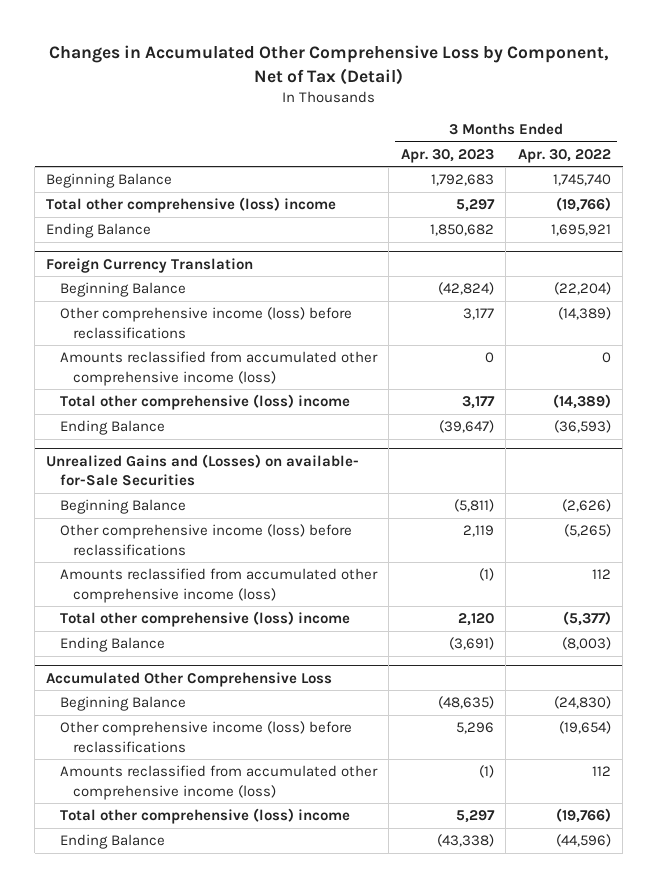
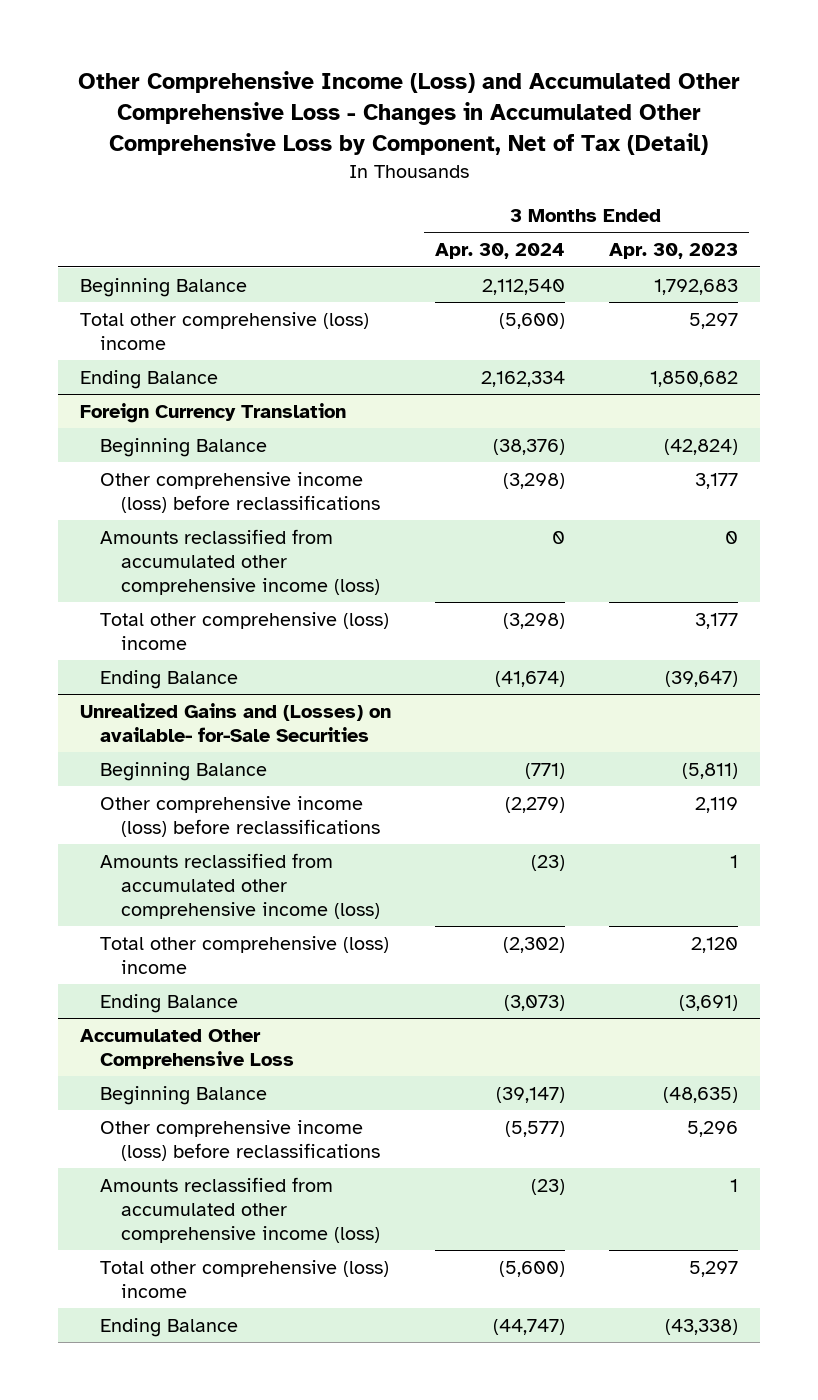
[48,45,608,85] Changes in Accumulated Other Comprehensive Loss by Component, Net of Tax (Detail) -> [78,71,741,156] Other Comprehensive Income (Loss) and Accumulated Other Comprehensive Loss - Changes in Accumulated Other Comprehensive Loss by Component, Net of Tax (Detail)
[517,148,611,163] Apr. 30, 2022 -> none
none -> [435,243,566,260] Apr. 30, 2024
[478,568,494,582] (1) -> [729,854,738,868] 1
[478,765,494,779] (1) -> [729,1178,738,1192] 1

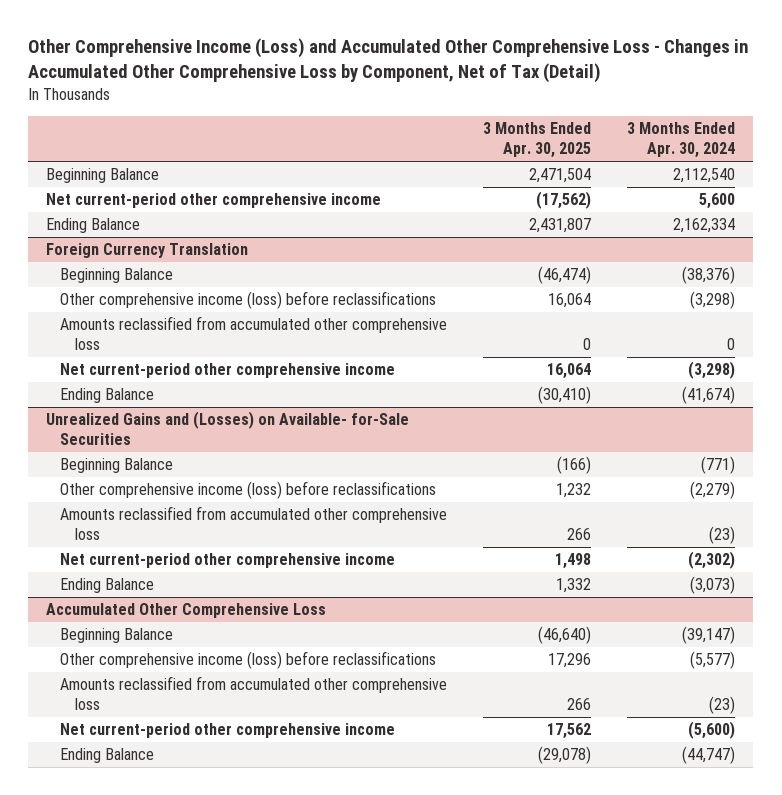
[608,243,738,260] Apr. 30, 2023 -> none
none -> [483,122,592,159] 3 Months Ended Apr. 30, 2025
[80,311,370,350] Total other comprehensive (loss) income -> [46,193,382,209] Net current-period other comprehensive income
[499,312,566,329] (5,600) -> [699,193,736,210] 5,600
[100,528,380,595] Amounts reclassified from accumulated other comprehensive income (loss) -> [60,316,448,351] Amounts reclassified from accumulated other comprehensive loss
[100,611,390,650] Total other comprehensive (loss) income -> [60,363,396,379] Net current-period other comprehensive income
[80,702,392,742] Unrealized Gains and (Losses) on available- for-Sale Securities -> [46,411,410,446] Unrealized Gains and (Losses) on Available- for-Sale Securities
[100,852,380,919] Amounts reclassified from accumulated other comprehensive income (loss) -> [60,506,448,541] Amounts reclassified from accumulated other comprehensive loss
[100,935,390,974] Total other comprehensive (loss) income -> [60,553,396,569] Net current-period other comprehensive income
[100,1176,380,1243] Amounts reclassified from accumulated other comprehensive income (loss) -> [60,676,448,711] Amounts reclassified from accumulated other comprehensive loss
[100,1259,390,1298] Total other comprehensive (loss) income -> [60,723,396,739] Net current-period other comprehensive income

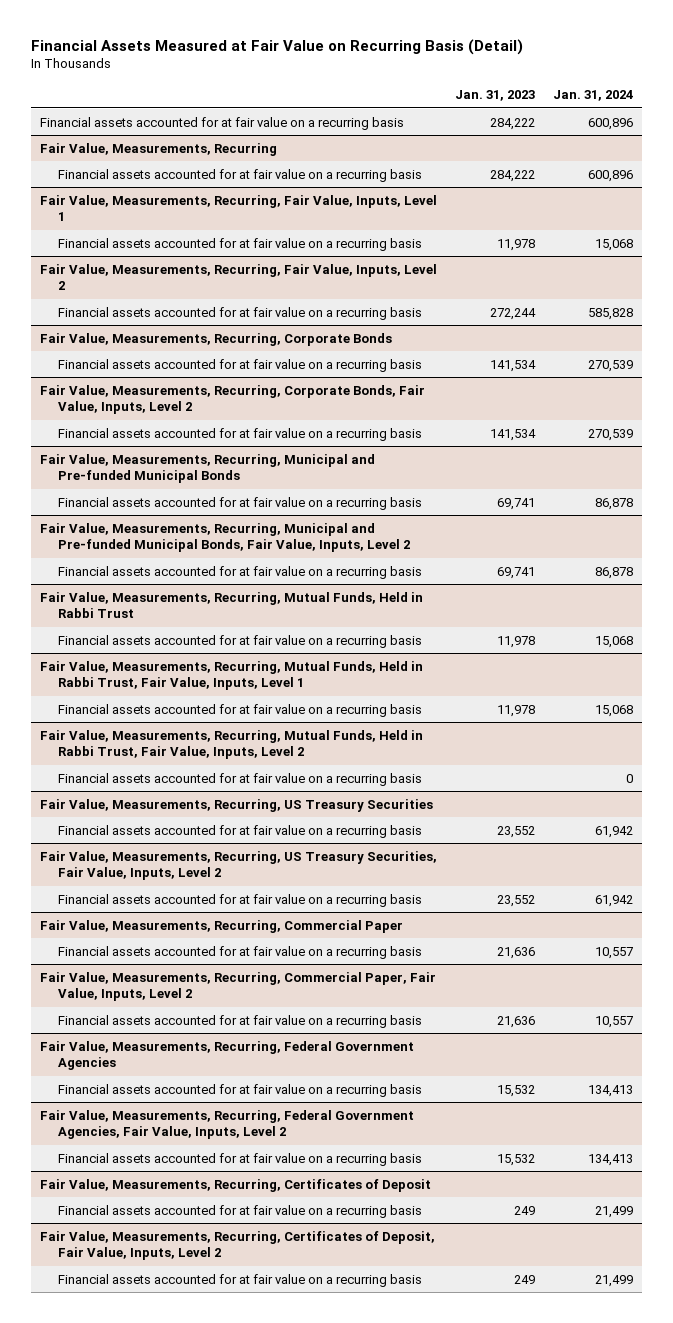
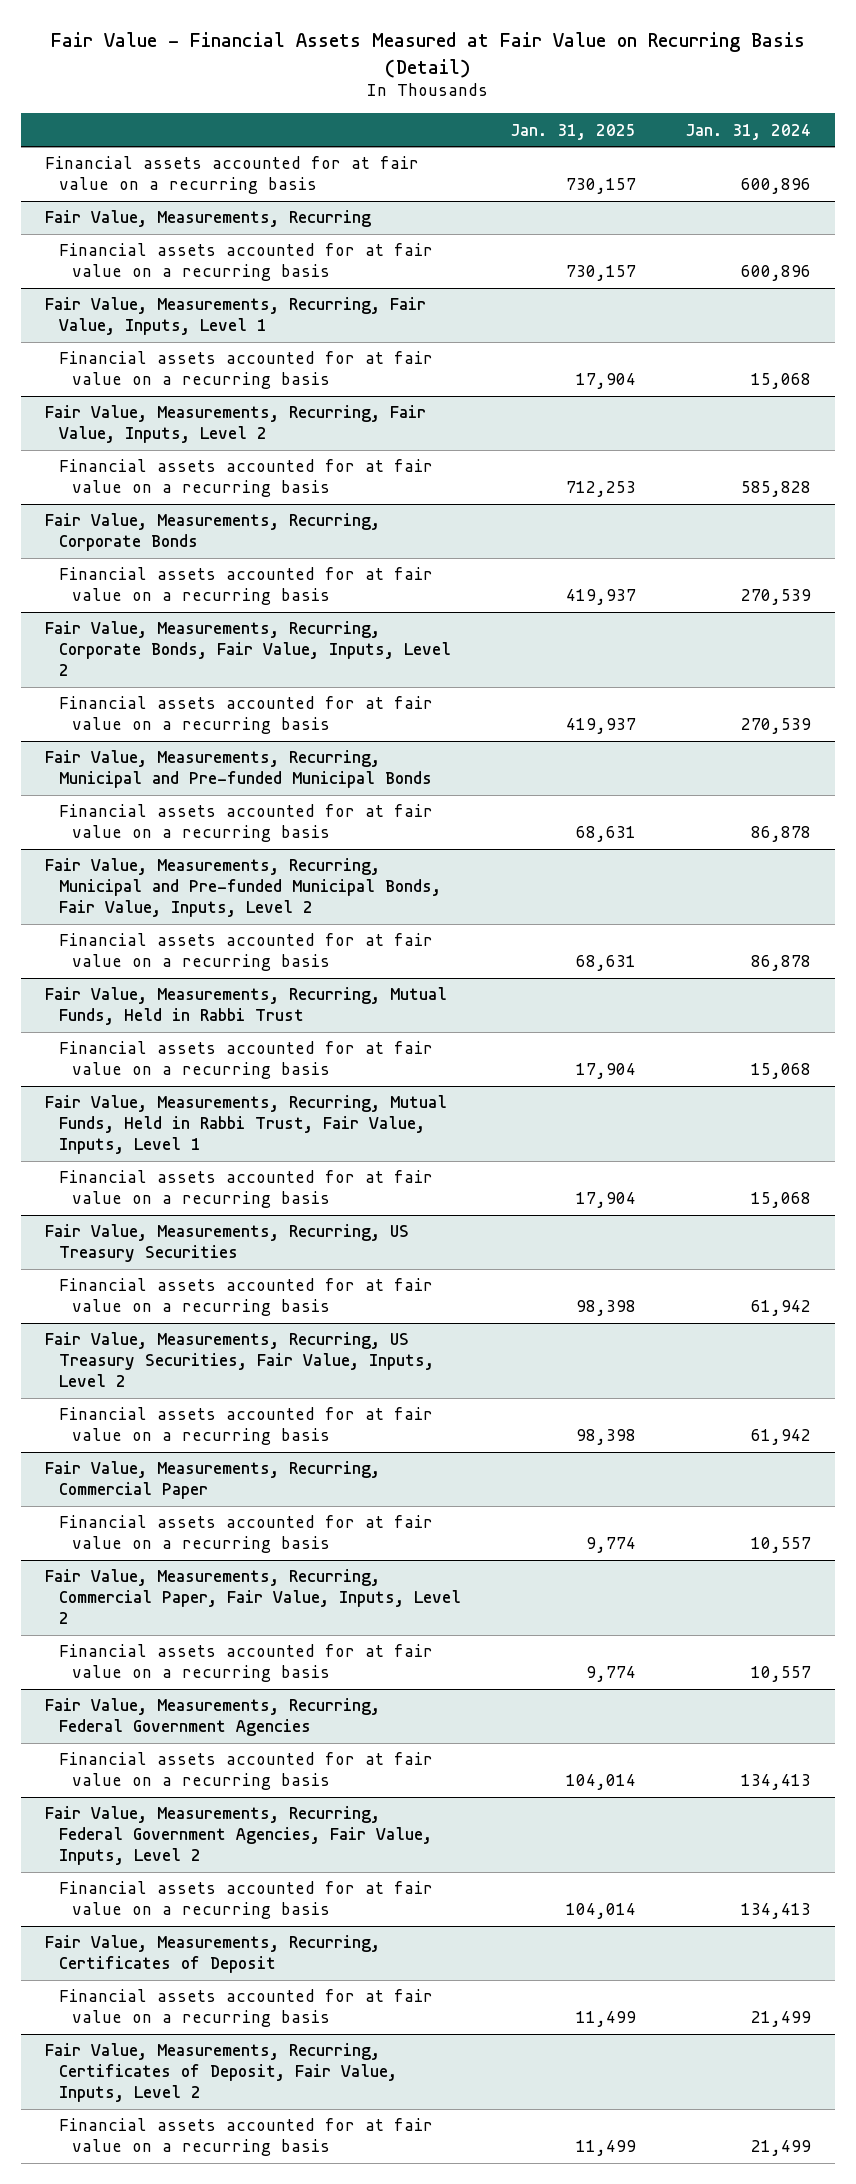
[31,39,524,56] Financial Assets Measured at Fair Value on Recurring Basis (Detail) -> [51,32,806,78] Fair Value - Financial Assets Measured at Fair Value on Recurring Basis (Detail)
[455,90,536,102] Jan. 31, 2023 -> none
none -> [509,123,636,140] Jan. 31, 2025
[40,729,424,760] Fair Value, Measurements, Recurring, Mutual Funds, Held in Rabbi Trust, Fair Value, Inputs, Level 2 -> none
[57,772,422,786] Financial assets accounted for at fair value on a recurring basis -> none

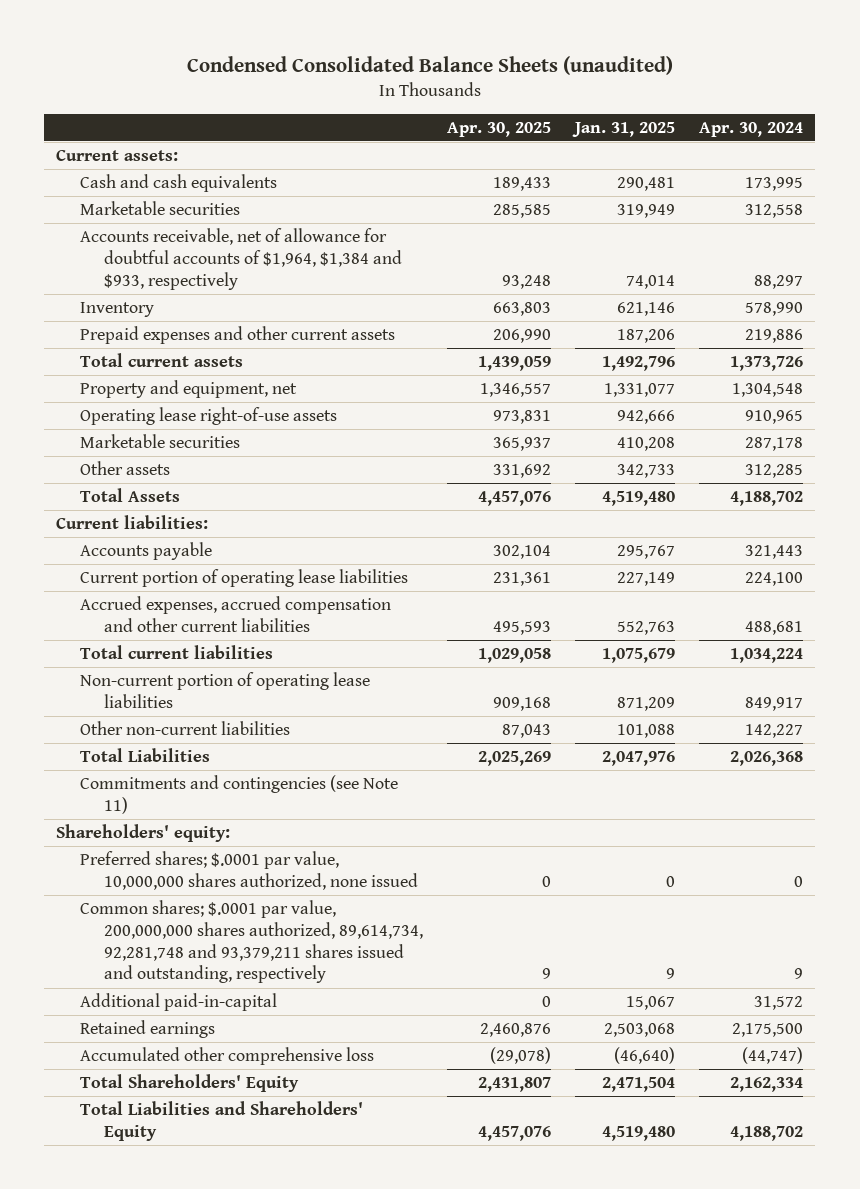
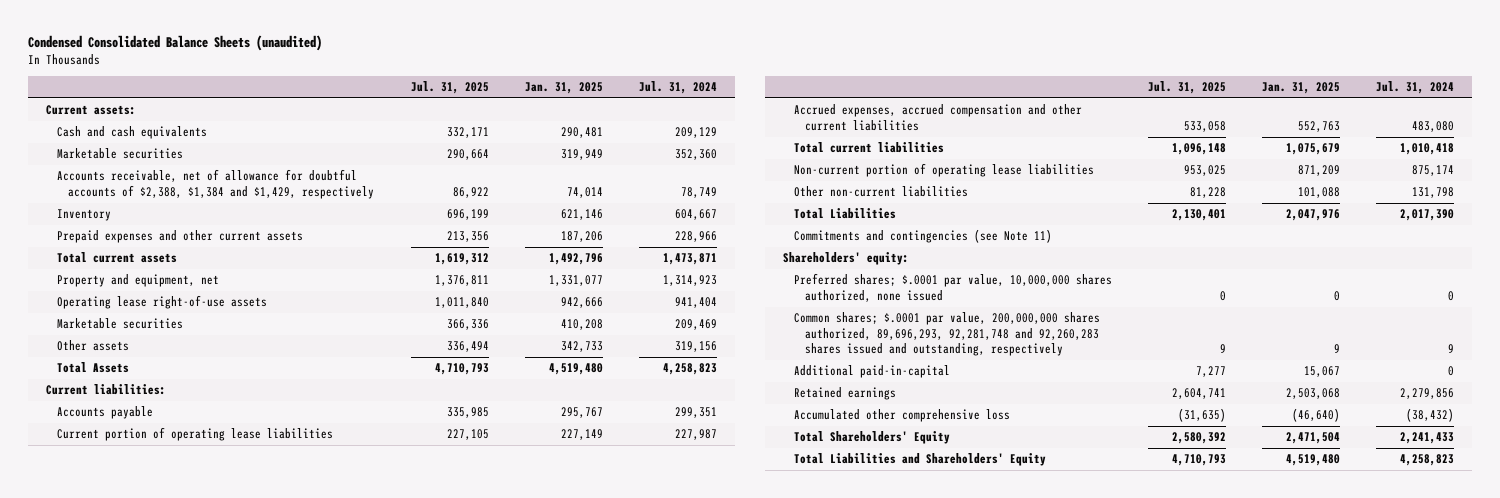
[447,121,552,137] Apr. 30, 2025 -> none
[699,121,804,137] Apr. 30, 2024 -> none
none -> [410,81,489,95] Jul. 31, 2025
none -> [638,81,717,95] Jul. 31, 2024
[80,228,403,290] Accounts receivable, net of allowance for doubtful accounts of $1,964, $1,384 and $933, respectively -> [56,169,374,199] Accounts receivable, net of allowance for doubtful accounts of $2,388, $1,384 and $1,429, respectively
[80,900,424,984] Common shares; $.0001 par value, 200,000,000 shares authorized, 89,614,734, 92,281,748 and 93,379,211 shares issued and outstanding, respectively -> [794,312,1101,357] Common shares; $.0001 par value, 200,000,000 shares authorized, 89,696,293, 92,281,748 and 92,260,283 shares issued and outstanding, respectively

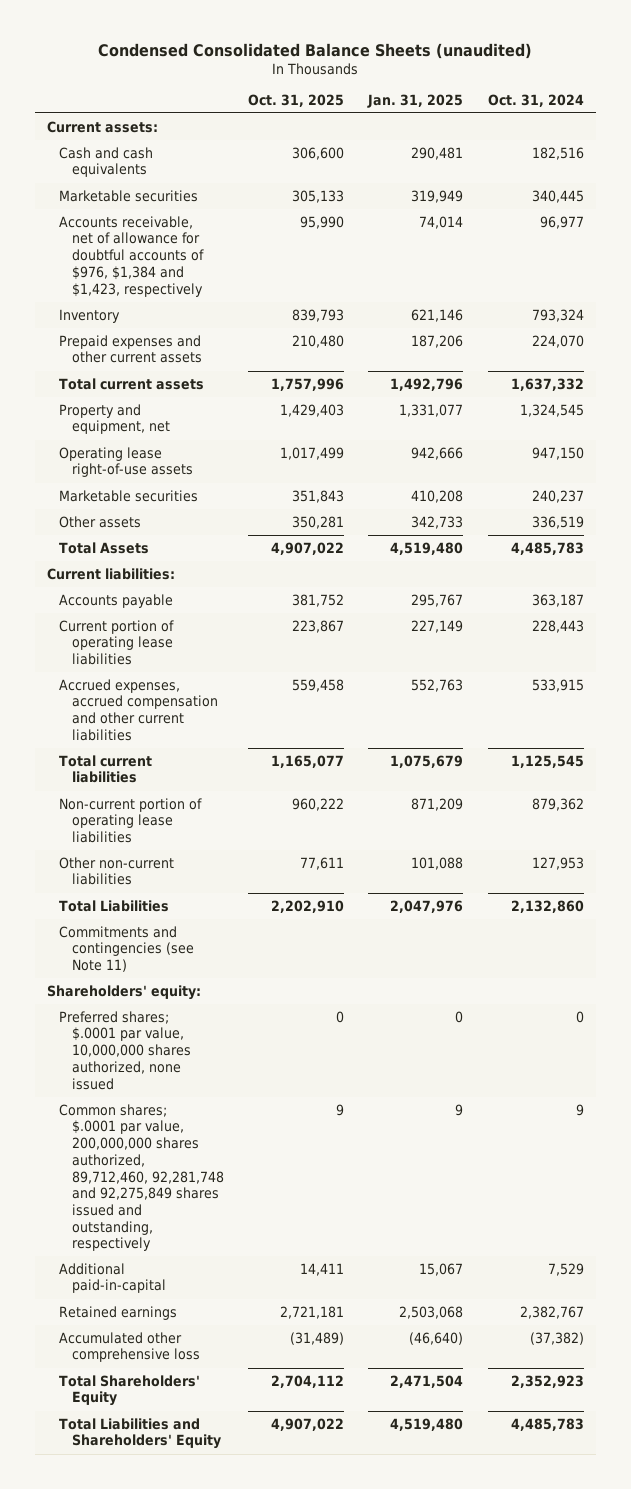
[410,81,489,95] Jul. 31, 2025 -> none
[638,81,717,95] Jul. 31, 2024 -> none
none -> [247,93,344,107] Oct. 31, 2025
none -> [487,93,584,107] Oct. 31, 2024
[56,169,374,199] Accounts receivable, net of allowance for doubtful accounts of $2,388, $1,384 and $1,429, respectively -> [59,215,204,297] Accounts receivable, net of allowance for doubtful accounts of $976, $1,384 and $1,423, respectively
[794,312,1101,357] Common shares; $.0001 par value, 200,000,000 shares authorized, 89,696,293, 92,281,748 and 92,260,283 shares issued and outstanding, respectively -> [59,1103,224,1252] Common shares; $.0001 par value, 200,000,000 shares authorized, 89,712,460, 92,281,748 and 92,275,849 shares issued and outstanding, respectively

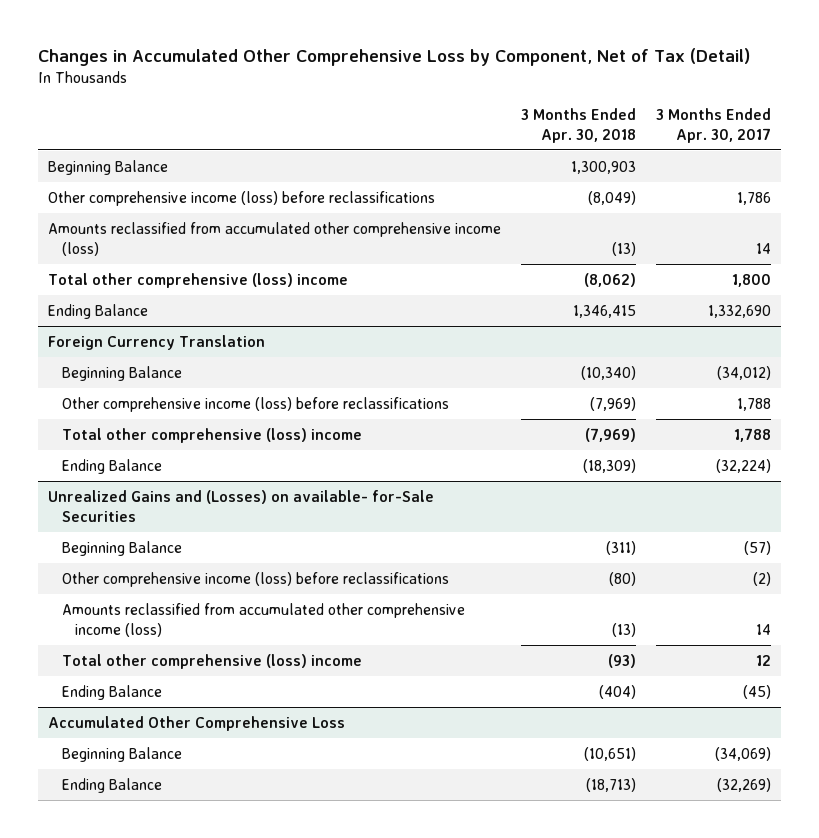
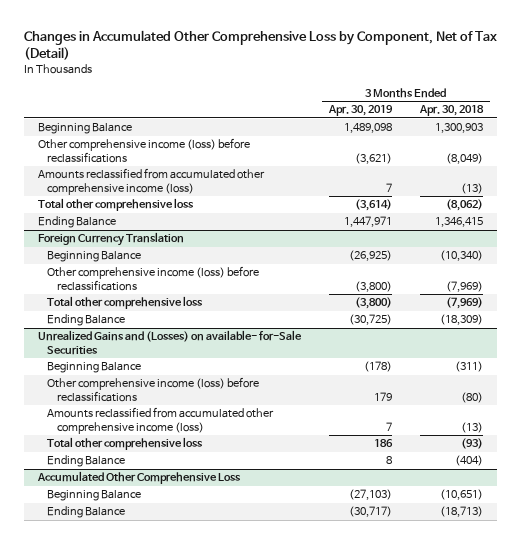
[656,107,772,143] 3 Months Ended Apr. 30, 2017 -> none
none -> [327,105,393,117] Apr. 30, 2019
[47,272,348,288] Total other comprehensive (loss) income -> [37,198,194,212] Total other comprehensive loss
[61,427,362,443] Total other comprehensive (loss) income -> [47,296,204,310] Total other comprehensive loss
[61,653,362,669] Total other comprehensive (loss) income -> [47,437,204,451] Total other comprehensive loss

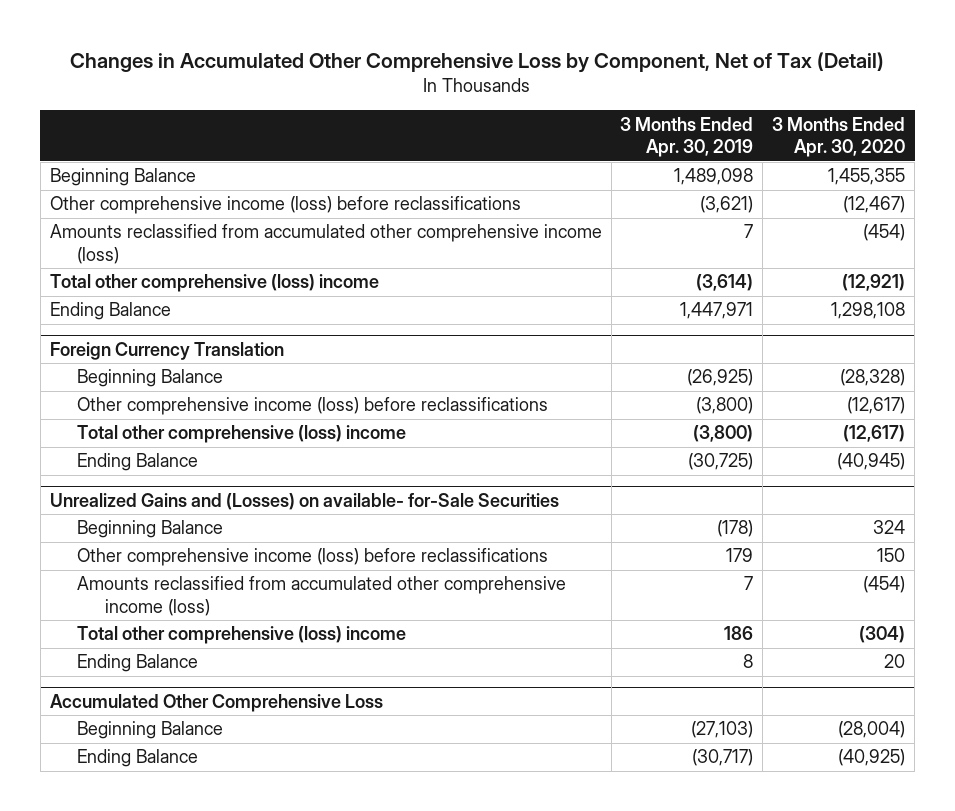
[418,105,484,117] Apr. 30, 2018 -> none
none -> [772,116,906,158] 3 Months Ended Apr. 30, 2020
[37,198,194,212] Total other comprehensive loss -> [49,274,379,293] Total other comprehensive (loss) income
[47,296,204,310] Total other comprehensive loss -> [77,425,407,444] Total other comprehensive (loss) income
[47,437,204,451] Total other comprehensive loss -> [77,626,407,645] Total other comprehensive (loss) income

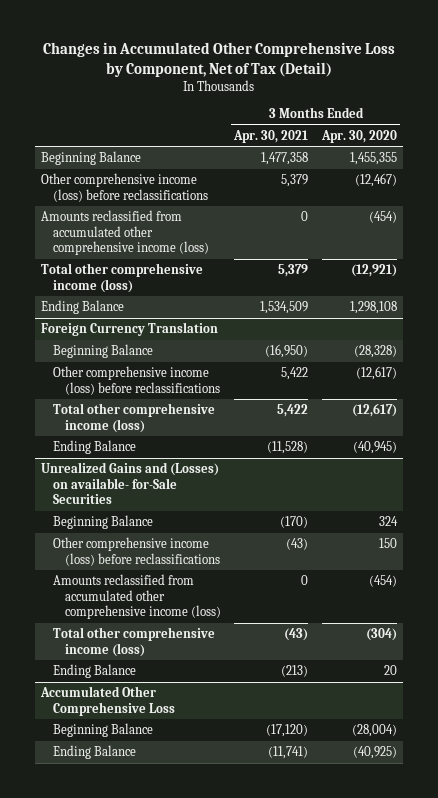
[620,116,754,158] 3 Months Ended Apr. 30, 2019 -> none
none -> [233,129,309,143] Apr. 30, 2021
[49,274,379,293] Total other comprehensive (loss) income -> [41,263,204,293] Total other comprehensive income (loss)
[77,425,407,444] Total other comprehensive (loss) income -> [53,403,216,433] Total other comprehensive income (loss)
[77,626,407,645] Total other comprehensive (loss) income -> [53,627,216,657] Total other comprehensive income (loss)

